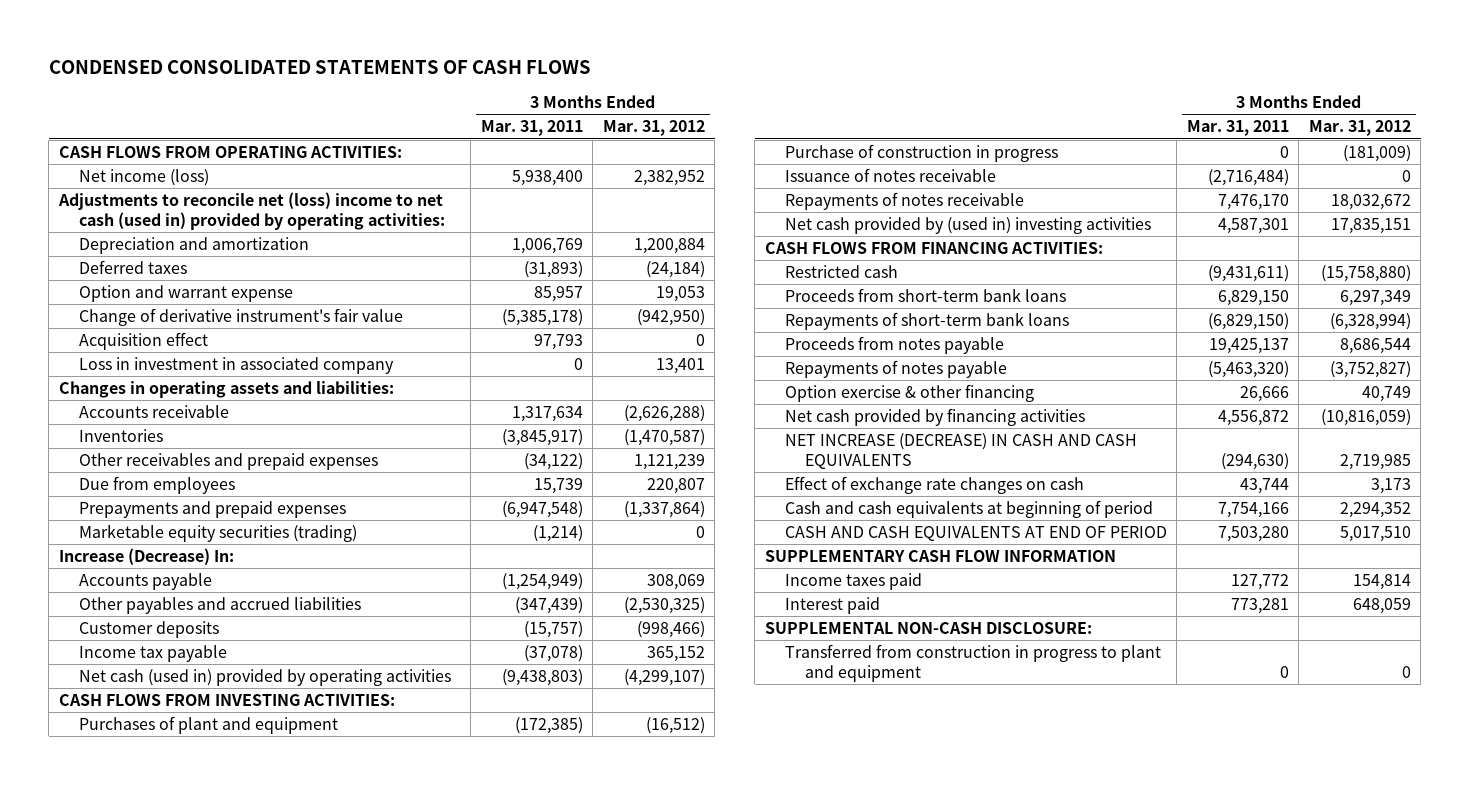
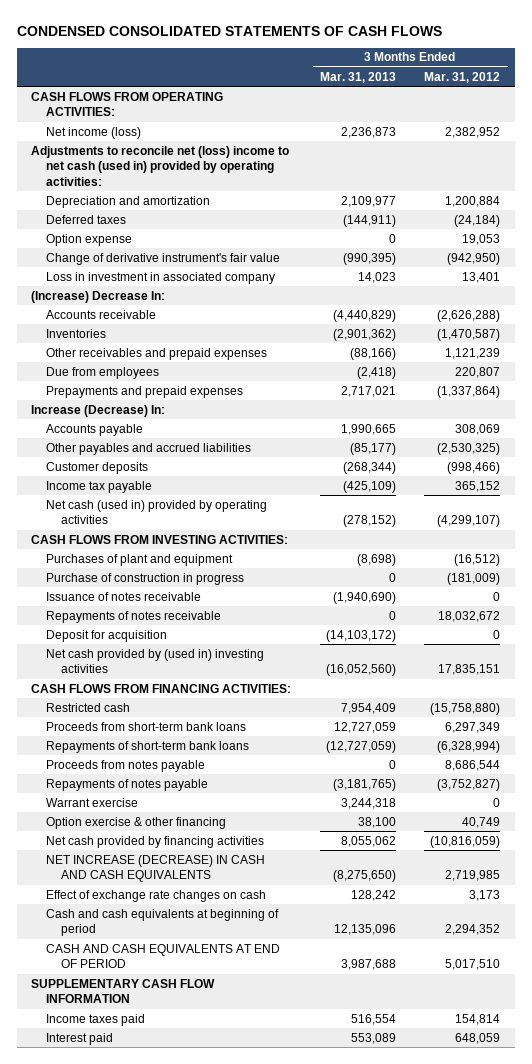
[480,120,583,137] Mar. 31, 2011 -> none
none -> [319,71,396,83] Mar. 31, 2013
[78,285,293,303] Option and warrant expense -> [46,233,133,246] Option expense
[78,332,208,351] Acquisition effect -> none
[58,381,394,399] Changes in operating assets and liabilities: -> none
none -> [31,290,166,303] (Increase) Decrease In:
[78,524,357,543] Marketable equity securities (trading) -> none
none -> [46,629,168,642] Deposit for acquisition
none -> [46,797,139,807] Warrant exercise
[764,622,1092,635] SUPPLEMENTAL NON-CASH DISCLOSURE: -> none
[784,644,1161,683] Transferred from construction in progress to plant and equipment -> none

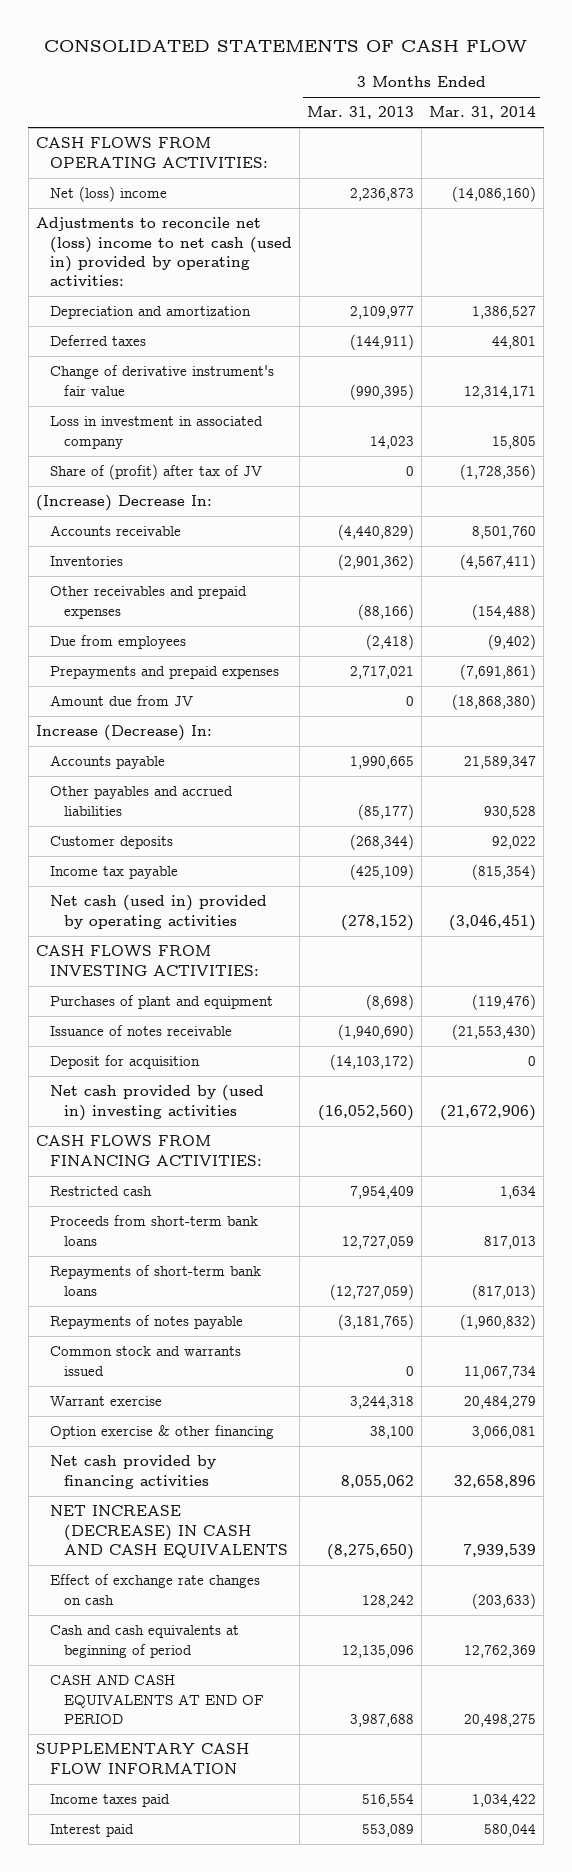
[16,25,442,36] CONDENSED CONSOLIDATED STATEMENTS OF CASH FLOWS -> [44,38,528,52] CONSOLIDATED STATEMENTS OF CASH FLOW
[424,71,501,83] Mar. 31, 2012 -> none
none -> [429,106,537,120] Mar. 31, 2014
[46,126,142,139] Net income (loss) -> [49,186,167,203] Net (loss) income
[46,233,133,246] Option expense -> none
none -> [49,464,262,481] Share of (profit) after tax of JV
none -> [49,695,193,707] Amount due from JV
[46,572,245,585] Purchase of construction in progress -> none
[46,610,222,623] Repayments of notes receivable -> none
[46,759,206,772] Proceeds from notes payable -> none
none -> [49,1346,241,1376] Common stock and warrants issued

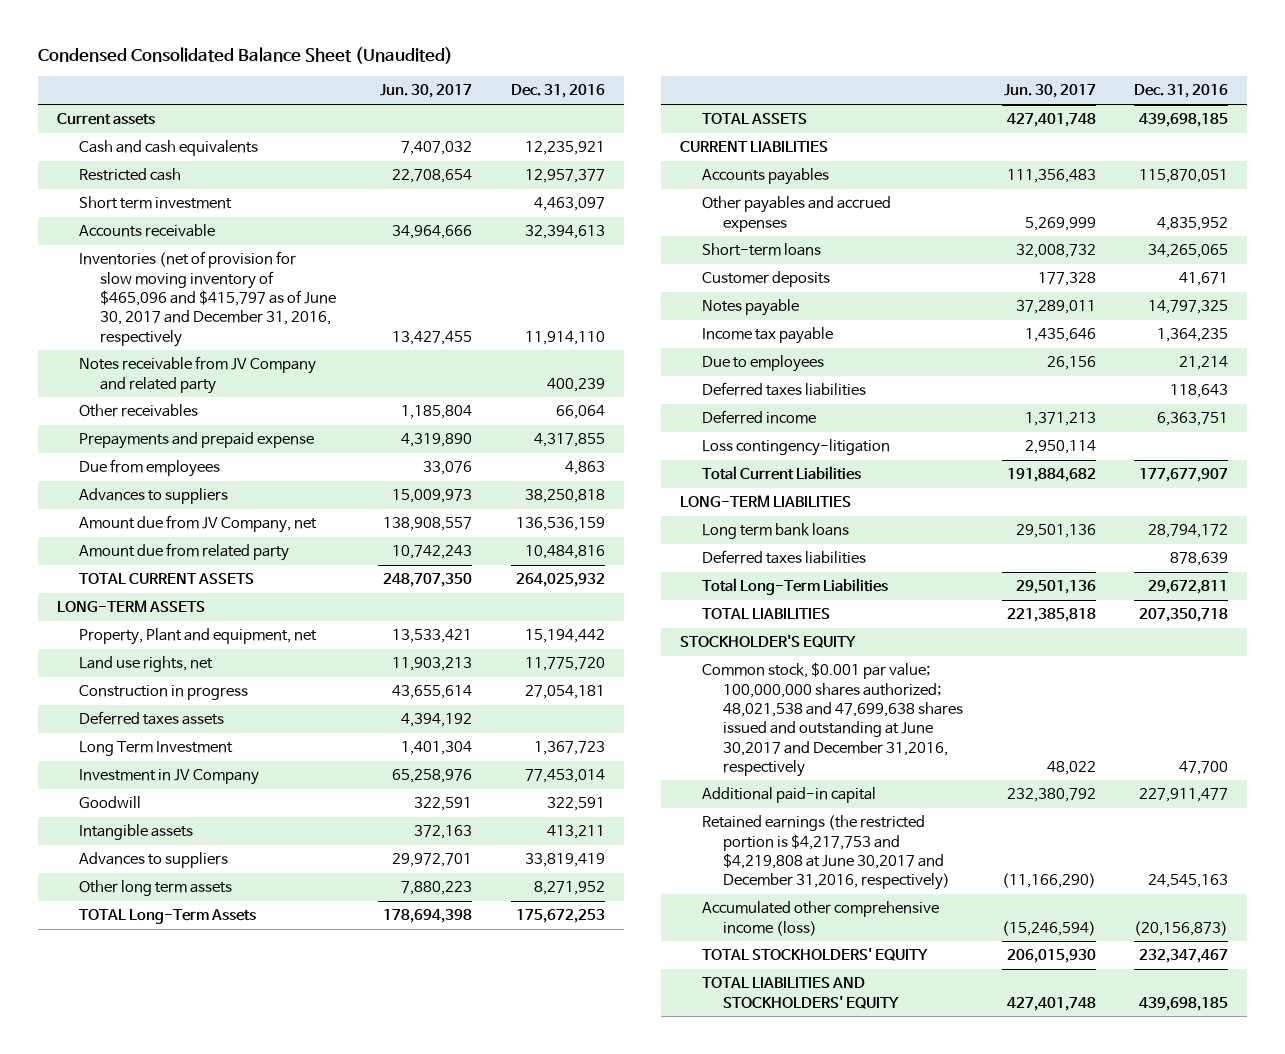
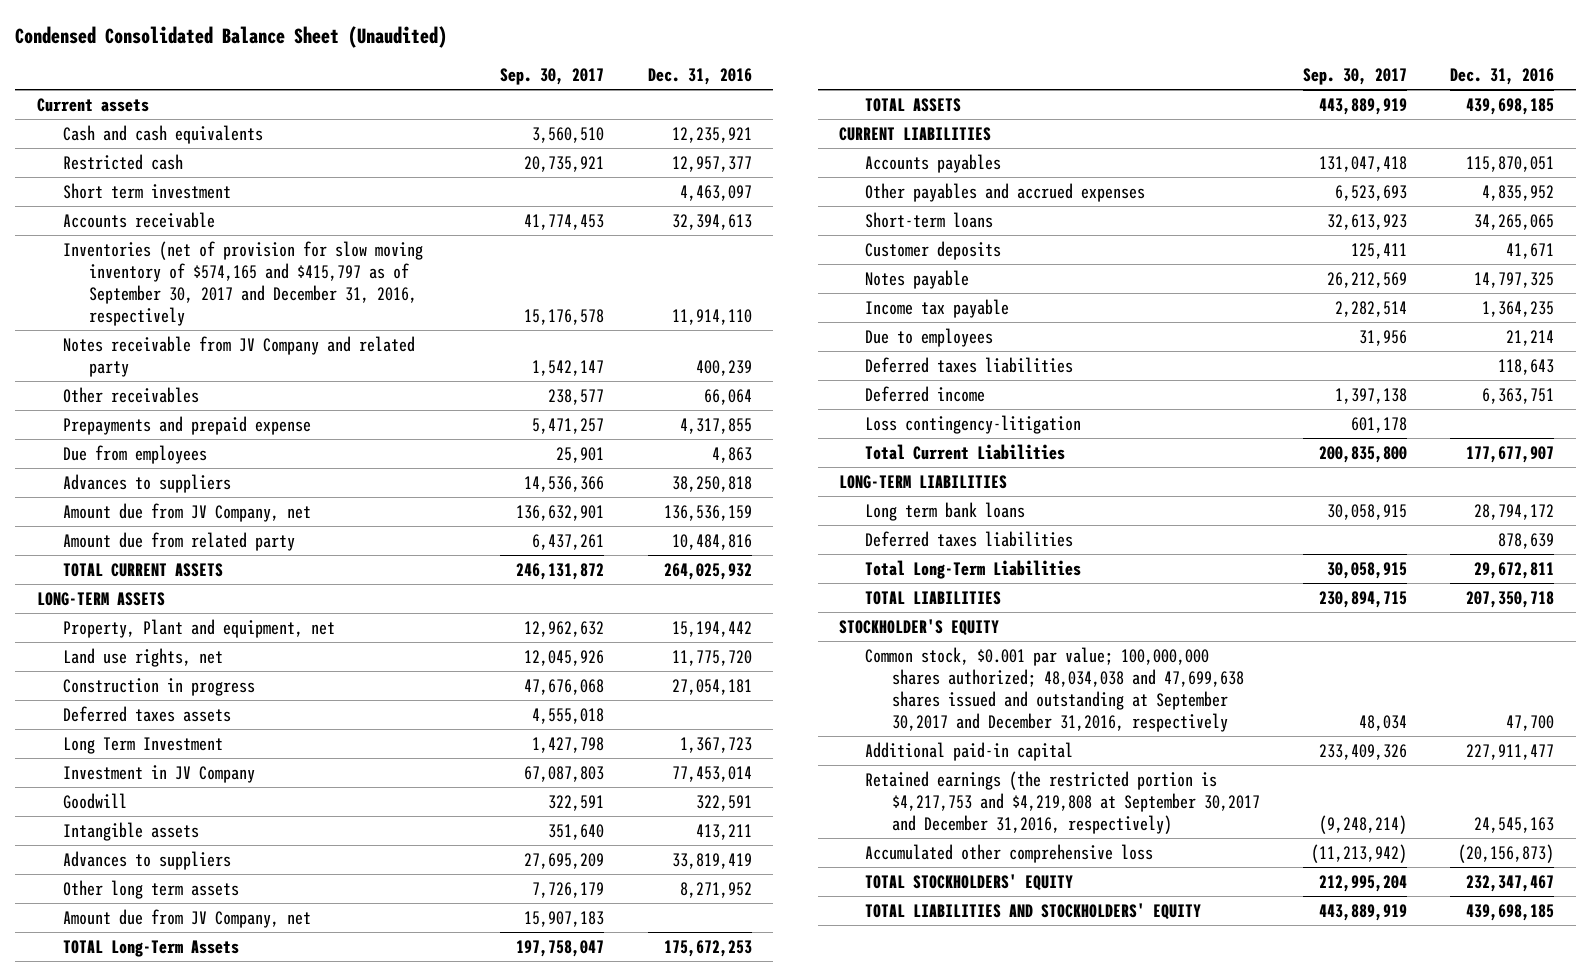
[380,84,473,99] Jun. 30, 2017 -> none
none -> [500,67,605,85] Sep. 30, 2017
[78,251,337,347] Inventories (net of provision for slow moving inventory of $465,096 and $415,797 as of June 30, 2017 and December 31, 2016, respectively -> [62,240,423,326] Inventories (net of provision for slow moving inventory of $574,165 and $415,797 as of September 30, 2017 and December 31, 2016, respectively
none -> [62,908,311,928] Amount due from JV Company, net
[701,662,964,777] Common stock, $0.001 par value; 100,000,000 shares authorized; 48,021,538 and 47,699,638 shares issued and outstanding at June 30,2017 and December 31,2016, respectively -> [865,646,1244,732] Common stock, $0.001 par value; 100,000,000 shares authorized; 48,034,038 and 47,699,638 shares issued and outstanding at September 30,2017 and December 31,2016, respectively
[701,815,951,891] Retained earnings (the restricted portion is $4,217,753 and $4,219,808 at June 30,2017 and December 31,2016, respectively) -> [865,770,1260,834] Retained earnings (the restricted portion is $4,217,753 and $4,219,808 at September 30,2017 and December 31,2016, respectively)
[701,901,939,936] Accumulated other comprehensive income (loss) -> [865,843,1154,863] Accumulated other comprehensive loss

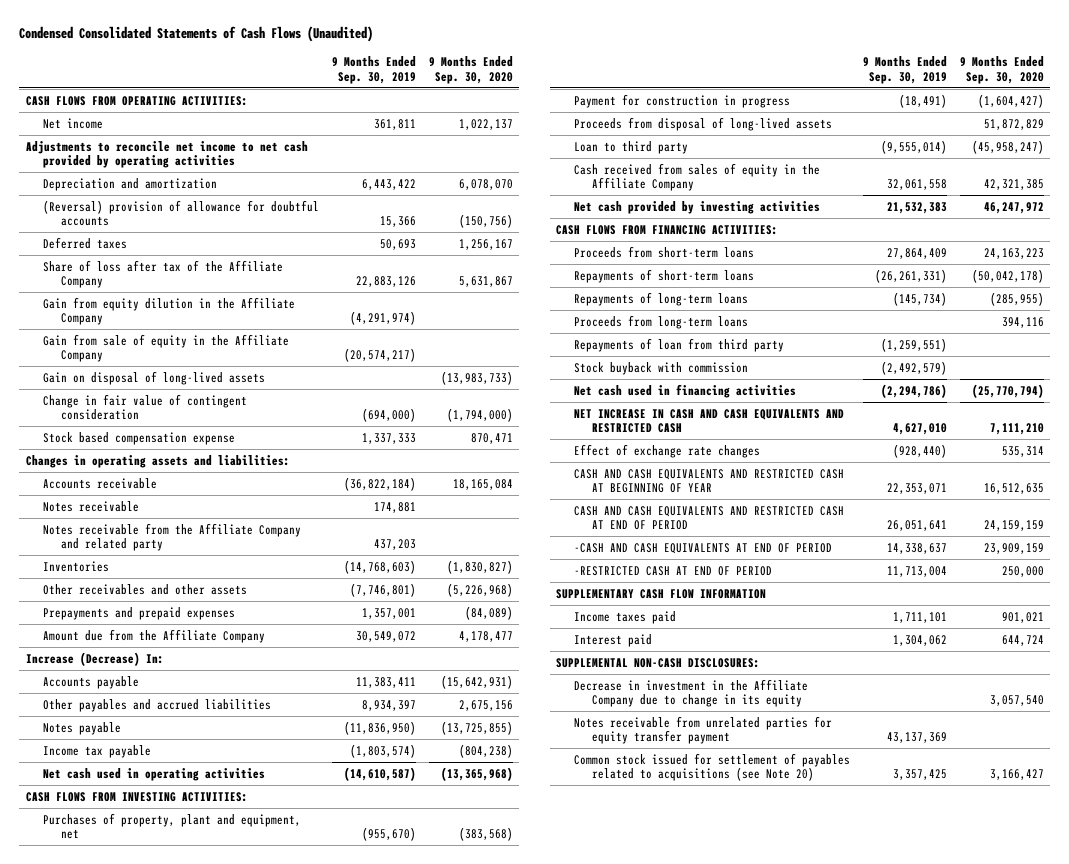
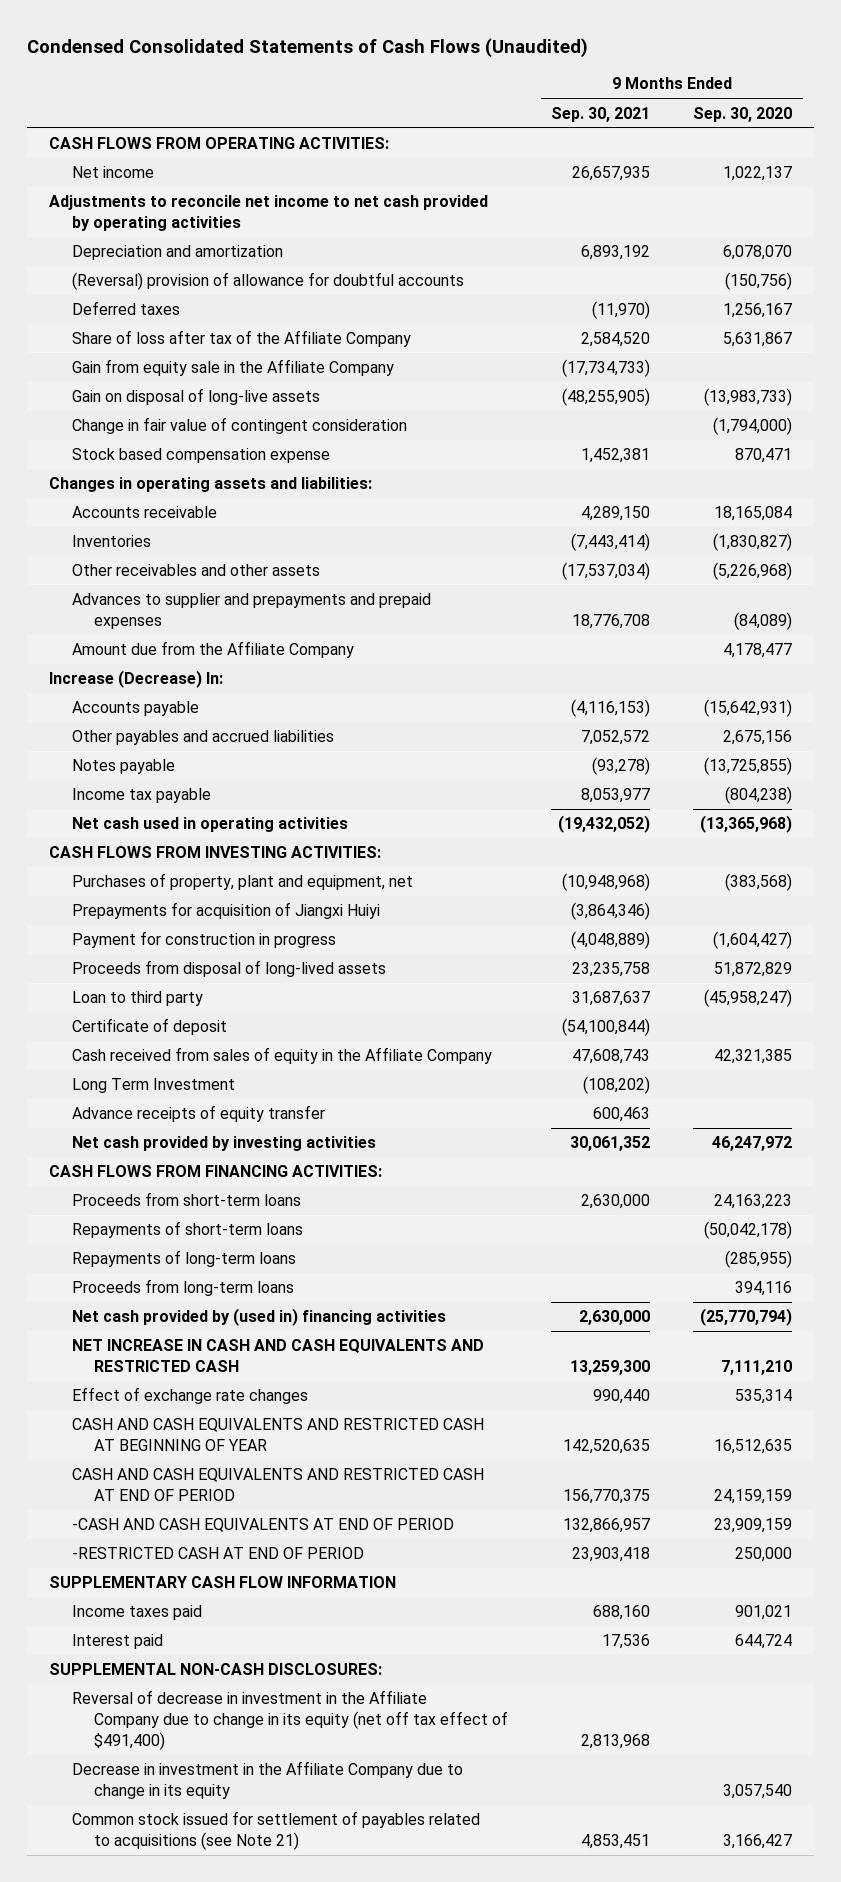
[332,55,417,84] 9 Months Ended Sep. 30, 2019 -> none
none -> [551,106,651,122] Sep. 30, 2021
[43,296,296,326] Gain from equity dilution in the Affiliate Company -> none
[43,333,290,363] Gain from sale of equity in the Affiliate Company -> [71,359,394,377] Gain from equity sale in the Affiliate Company
[43,370,266,385] Gain on disposal of long-lived assets -> [71,388,320,406] Gain on disposal of long-live assets
[43,500,140,512] Notes receivable -> none
[43,522,302,552] Notes receivable from the Affiliate Company and related party -> none
[43,606,236,620] Prepayments and prepaid expenses -> [71,593,431,630] Advances to supplier and prepayments and prepaid expenses
none -> [71,902,380,920] Prepayments for acquisition of Jiangxi Huiyi
none -> [71,1018,227,1036] Certificate of deposit
none -> [71,1078,235,1094] Long Term Investment
none -> [71,1105,325,1123] Advance receipts of equity transfer
[574,337,785,352] Repayments of loan from third party -> none
[574,361,749,375] Stock buyback with commission -> none
[574,383,797,398] Net cash used in financing activities -> [71,1308,446,1327] Net cash provided by (used in) financing activities
none -> [71,1690,509,1750] Reversal of decrease in investment in the Affiliate Company due to change in its equity (net off tax effect of $491,400)
[574,715,833,745] Notes receivable from unrelated parties for equity transfer payment -> none
[574,752,851,782] Common stock issued for settlement of payables related to acquisitions (see Note 20) -> [71,1811,480,1851] Common stock issued for settlement of payables related to acquisitions (see Note 21)

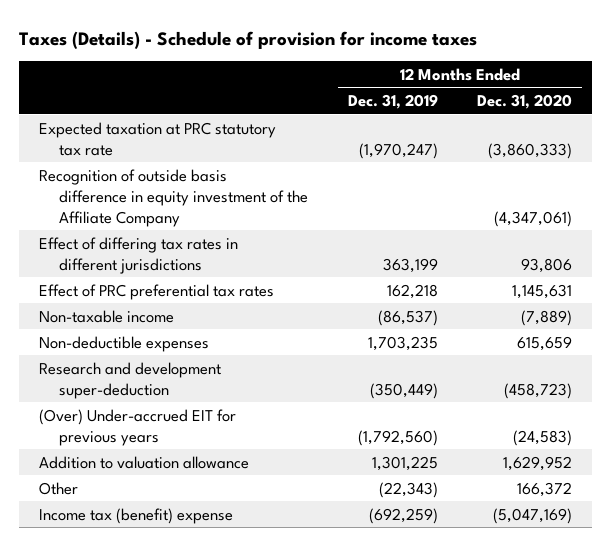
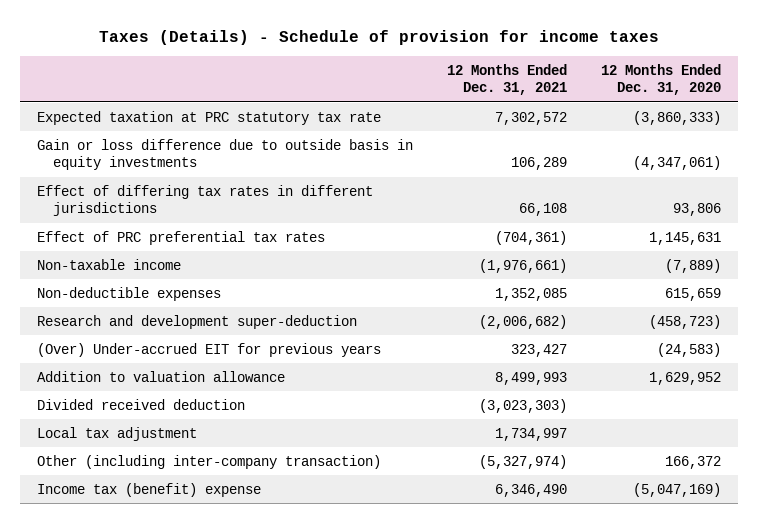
[347,94,438,110] Dec. 31, 2019 -> none
none -> [447,63,568,96] 12 Months Ended Dec. 31, 2021
[38,168,308,227] Recognition of outside basis difference in equity investment of the Affiliate Company -> [37,138,414,171] Gain or loss difference due to outside basis in equity investments
none -> [37,398,246,410] Divided received deduction
none -> [37,426,198,441] Local tax adjustment
[38,481,78,495] Other -> [37,454,382,469] Other (including inter-company transaction)

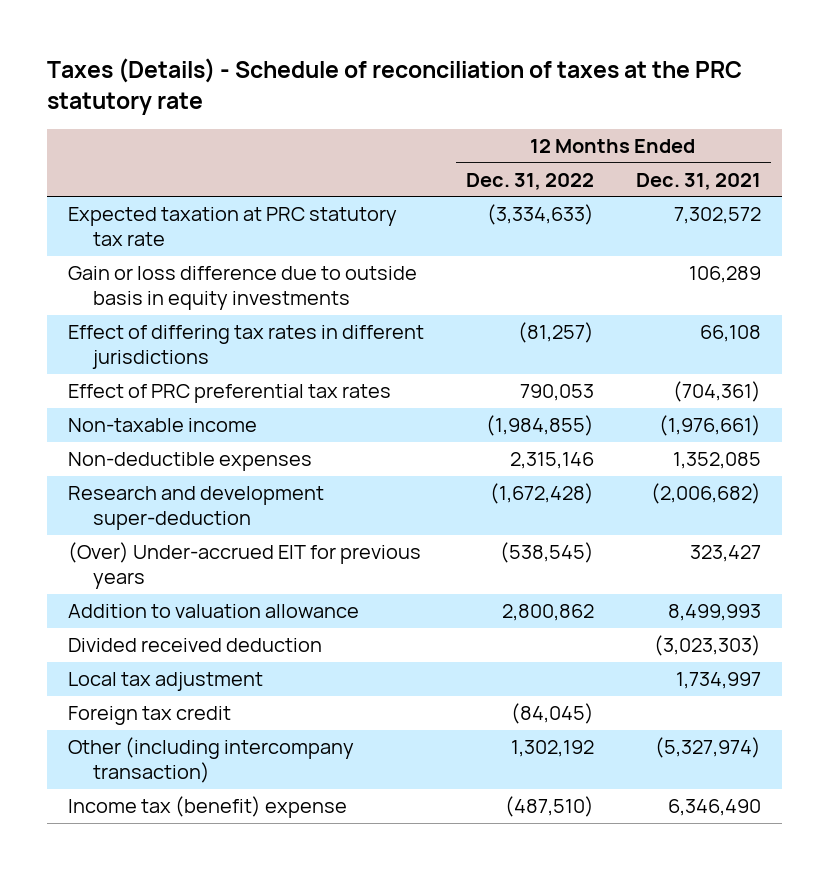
[99,29,660,45] Taxes (Details) - Schedule of provision for income taxes -> [47,58,743,116] Taxes (Details) - Schedule of reconciliation of taxes at the PRC statutory rate
[601,63,722,96] 12 Months Ended Dec. 31, 2020 -> none
none -> [466,172,595,190] Dec. 31, 2022
none -> [68,706,232,726] Foreign tax credit
[37,454,382,469] Other (including inter-company transaction) -> [68,737,355,784] Other (including intercompany transaction)

